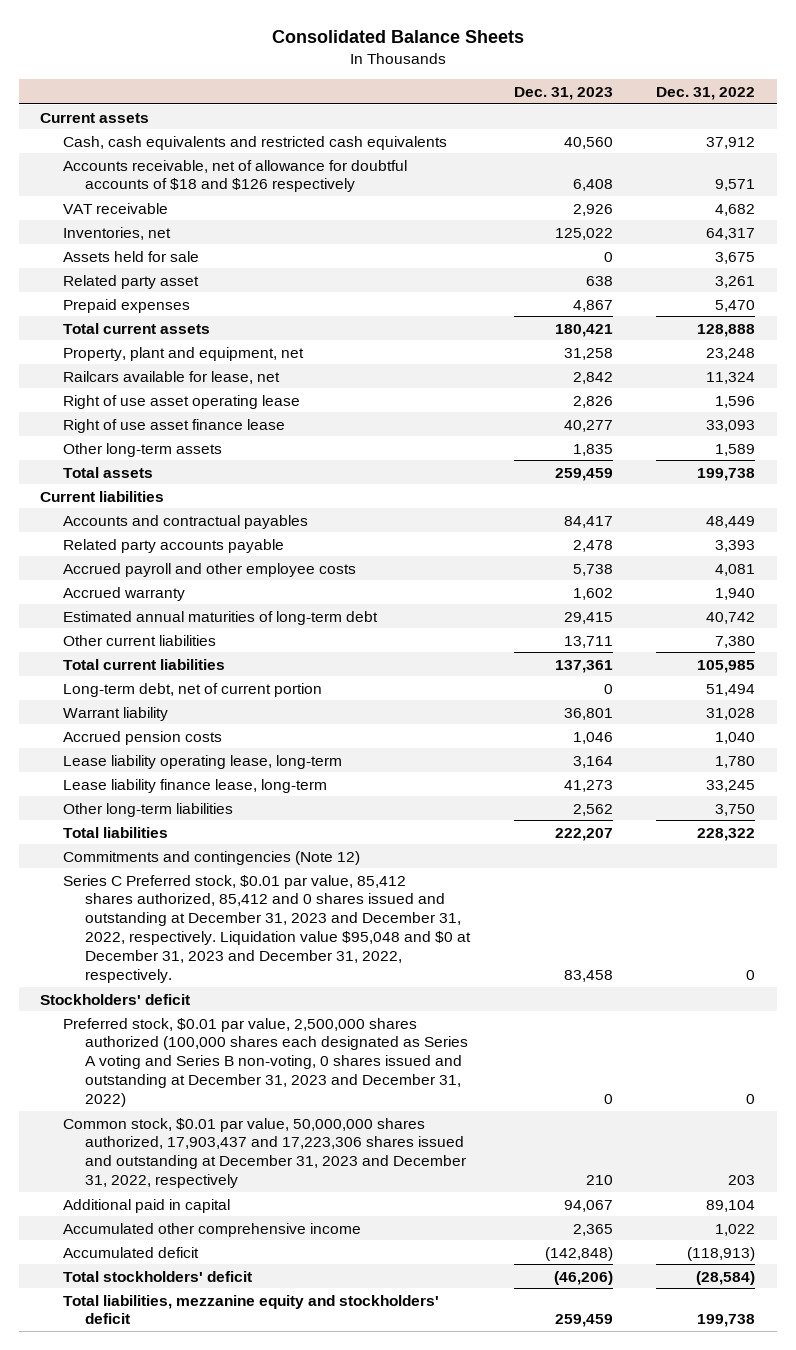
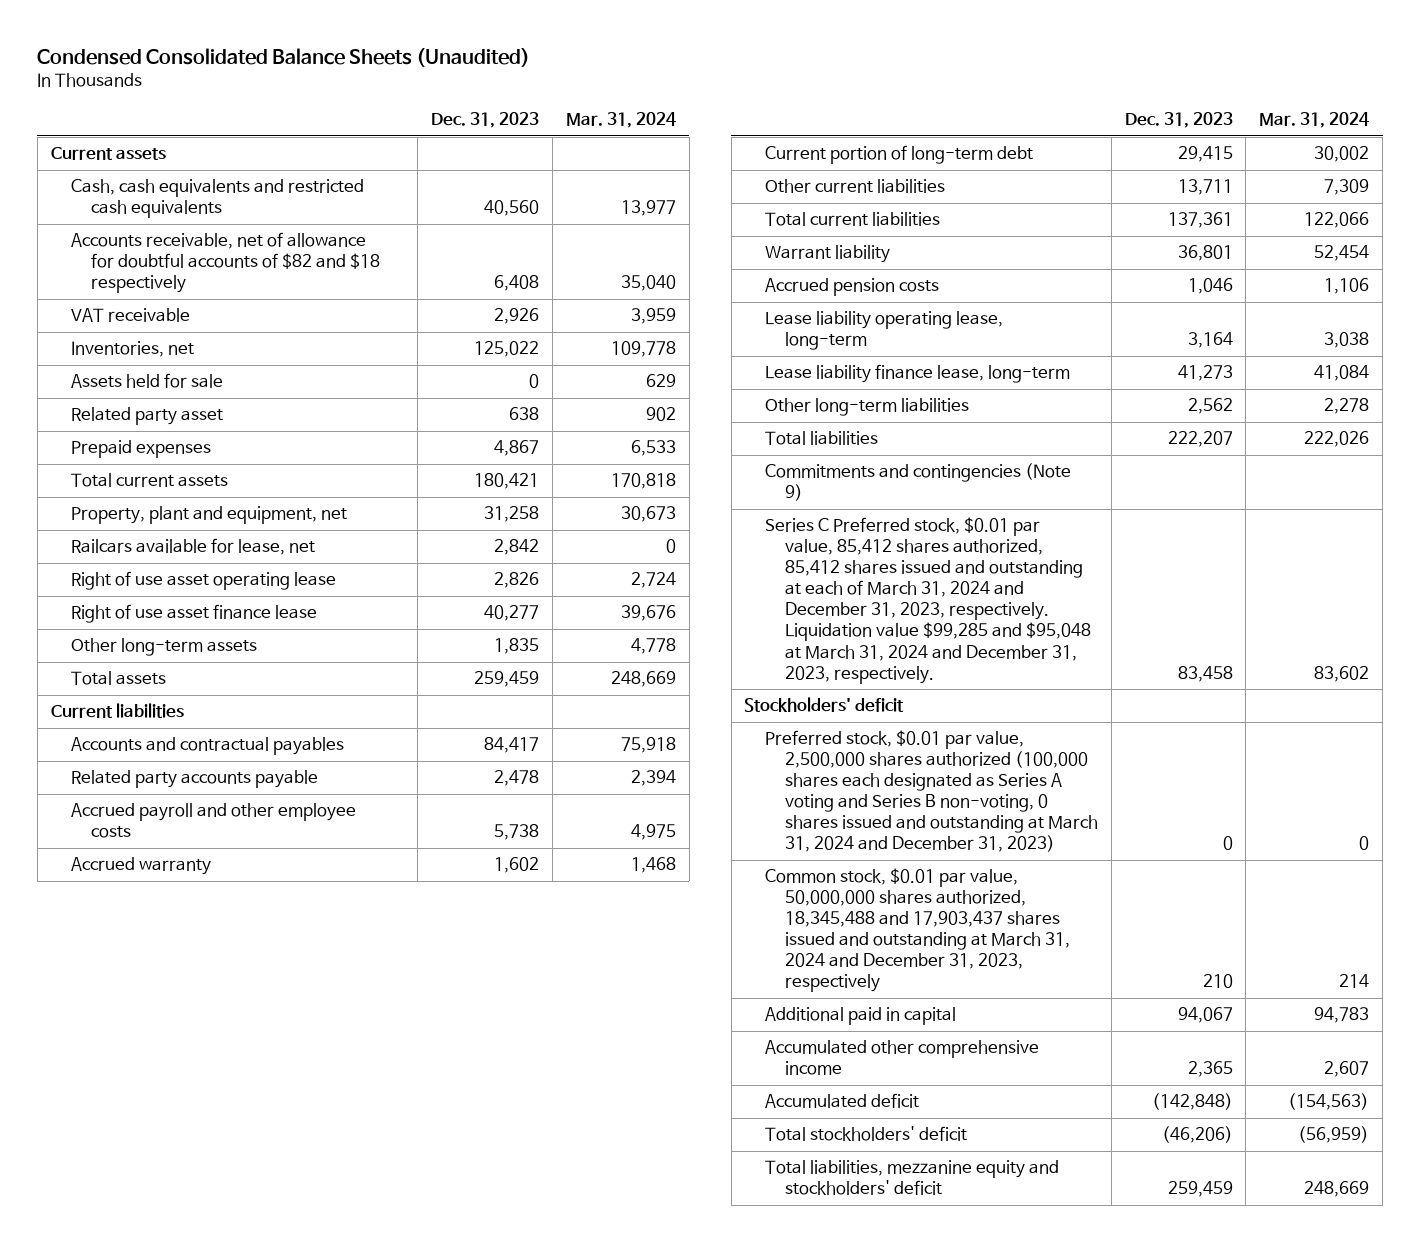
[271,29,524,43] Consolidated Balance Sheets -> [37,47,531,67] Condensed Consolidated Balance Sheets (Unaudited)
[656,87,756,101] Dec. 31, 2022 -> none
none -> [565,112,676,129] Mar. 31, 2024
[62,159,407,193] Accounts receivable, net of allowance for doubtful accounts of $18 and $126 respectively -> [71,232,381,294] Accounts receivable, net of allowance for doubtful accounts of $82 and $18 respectively
[62,610,378,625] Estimated annual maturities of long-term debt -> [764,145,1033,165] Current portion of long-term debt
[62,682,322,697] Long-term debt, net of current portion -> none
[62,850,360,865] Commitments and contingencies (Note 12) -> [764,463,1071,502] Commitments and contingencies (Note 9)
[62,874,472,984] Series C Preferred stock, $0.01 par value, 85,412 shares authorized, 85,412 and 0 shares issued and outstanding at December 31, 2023 and December 31, 2022, respectively. Liquidation value $95,048 and $0 at December 31, 2023 and December 31, 2022, respectively. -> [764,517,1091,684] Series C Preferred stock, $0.01 par value, 85,412 shares authorized, 85,412 shares issued and outstanding at each of March 31, 2024 and December 31, 2023, respectively. Liquidation value $99,285 and $95,048 at March 31, 2024 and December 31, 2023, respectively.
[62,1017,469,1108] Preferred stock, $0.01 par value, 2,500,000 shares authorized (100,000 shares each designated as Series A voting and Series B non-voting, 0 shares issued and outstanding at December 31, 2023 and December 31, 2022) -> [764,730,1098,853] Preferred stock, $0.01 par value, 2,500,000 shares authorized (100,000 shares each designated as Series A voting and Series B non-voting, 0 shares issued and outstanding at March 31, 2024 and December 31, 2023)
[62,1117,467,1189] Common stock, $0.01 par value, 50,000,000 shares authorized, 17,903,437 and 17,223,306 shares issued and outstanding at December 31, 2023 and December 31, 2022, respectively -> [764,868,1070,993] Common stock, $0.01 par value, 50,000,000 shares authorized, 18,345,488 and 17,903,437 shares issued and outstanding at March 31, 2024 and December 31, 2023, respectively

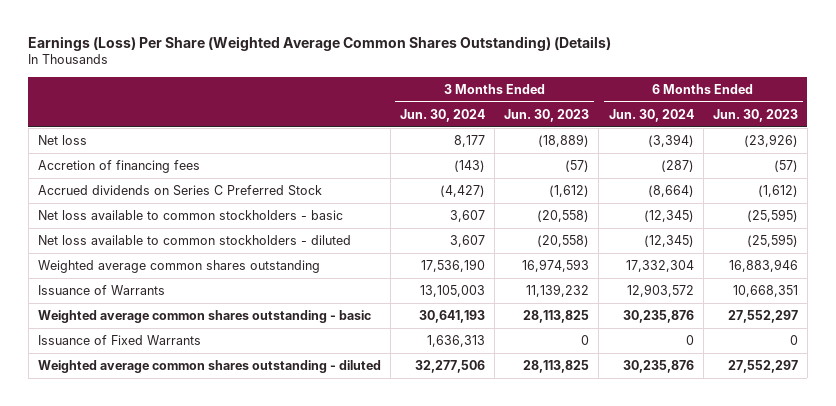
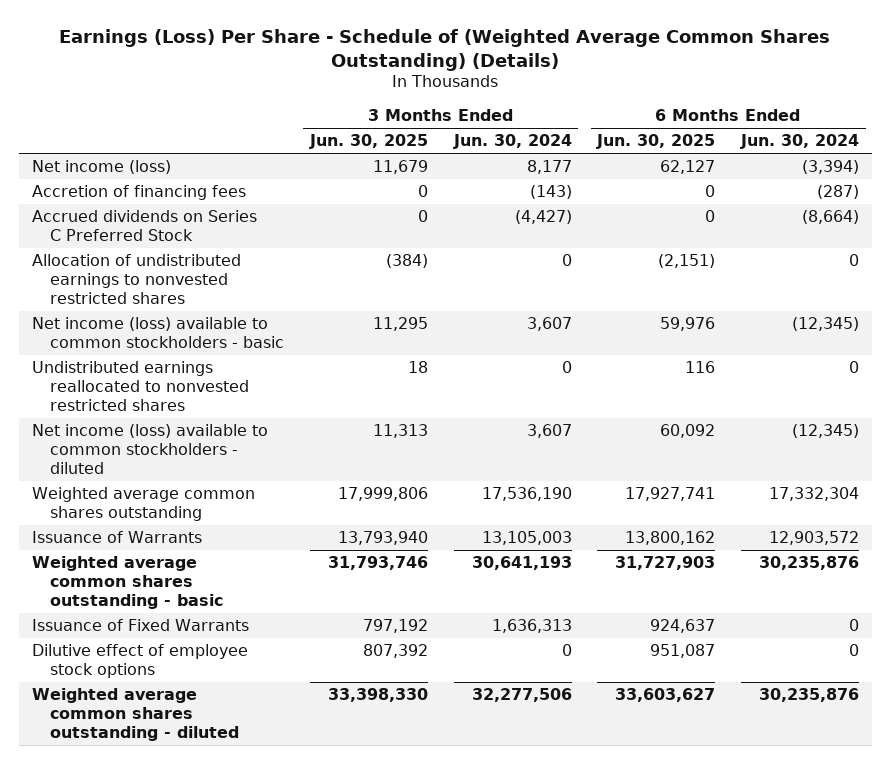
[28,35,612,51] Earnings (Loss) Per Share (Weighted Average Common Shares Outstanding) (Details) -> [59,28,831,71] Earnings (Loss) Per Share - Schedule of (Weighted Average Common Shares Outstanding) (Details)
[504,108,590,122] Jun. 30, 2023 -> none
[712,108,798,122] Jun. 30, 2023 -> none
none -> [308,134,428,150] Jun. 30, 2025
none -> [596,134,716,150] Jun. 30, 2025
[37,134,87,145] Net loss -> [31,160,171,175] Net income (loss)
none -> [31,254,241,305] Allocation of undistributed earnings to nonvested restricted shares
[37,209,343,220] Net loss available to common stockholders - basic -> [31,317,285,349] Net income (loss) available to common stockholders - basic
none -> [31,361,250,412] Undistributed earnings reallocated to nonvested restricted shares
[37,234,351,245] Net loss available to common stockholders - diluted -> [31,424,268,475] Net income (loss) available to common stockholders - diluted
none -> [31,644,248,679] Dilutive effect of employee stock options

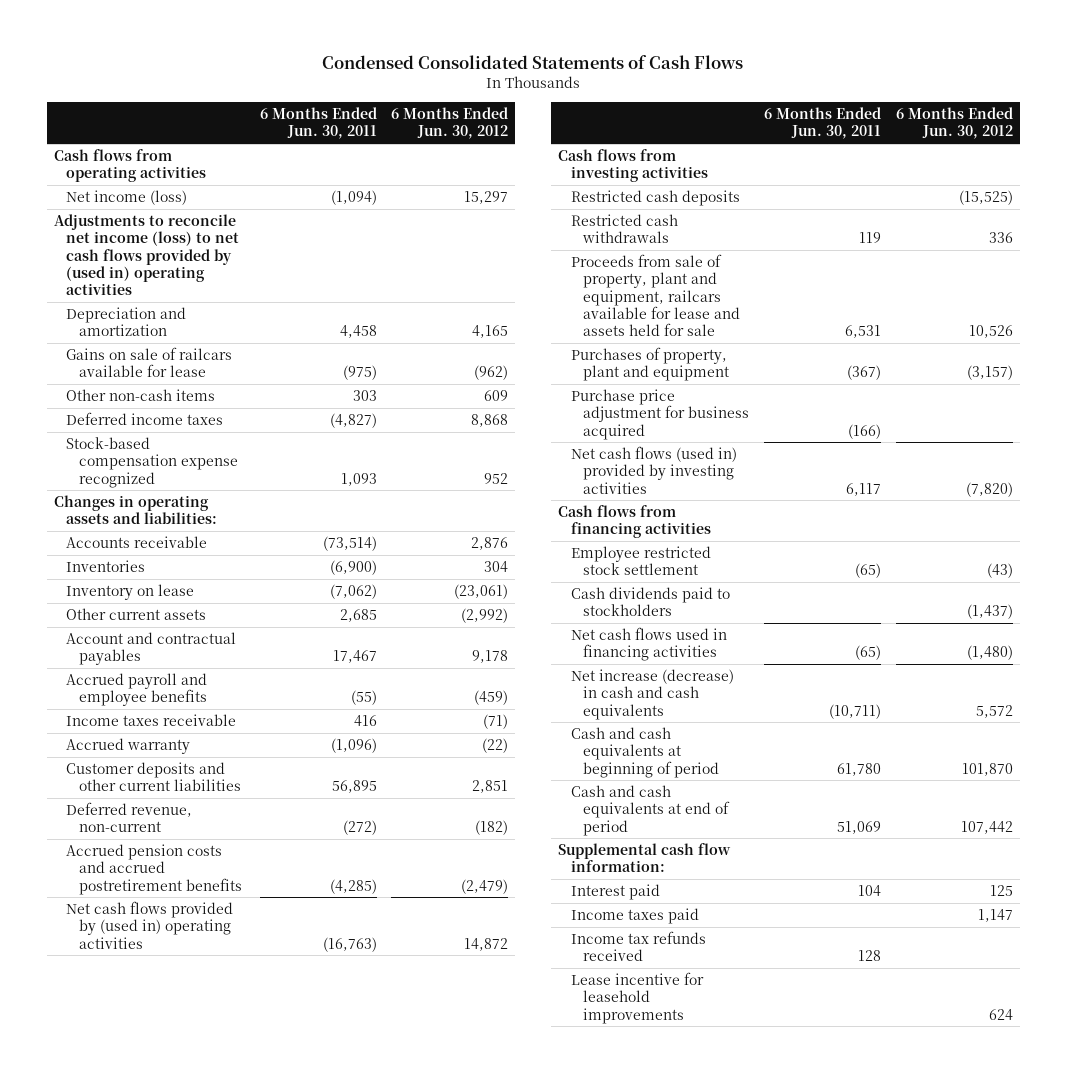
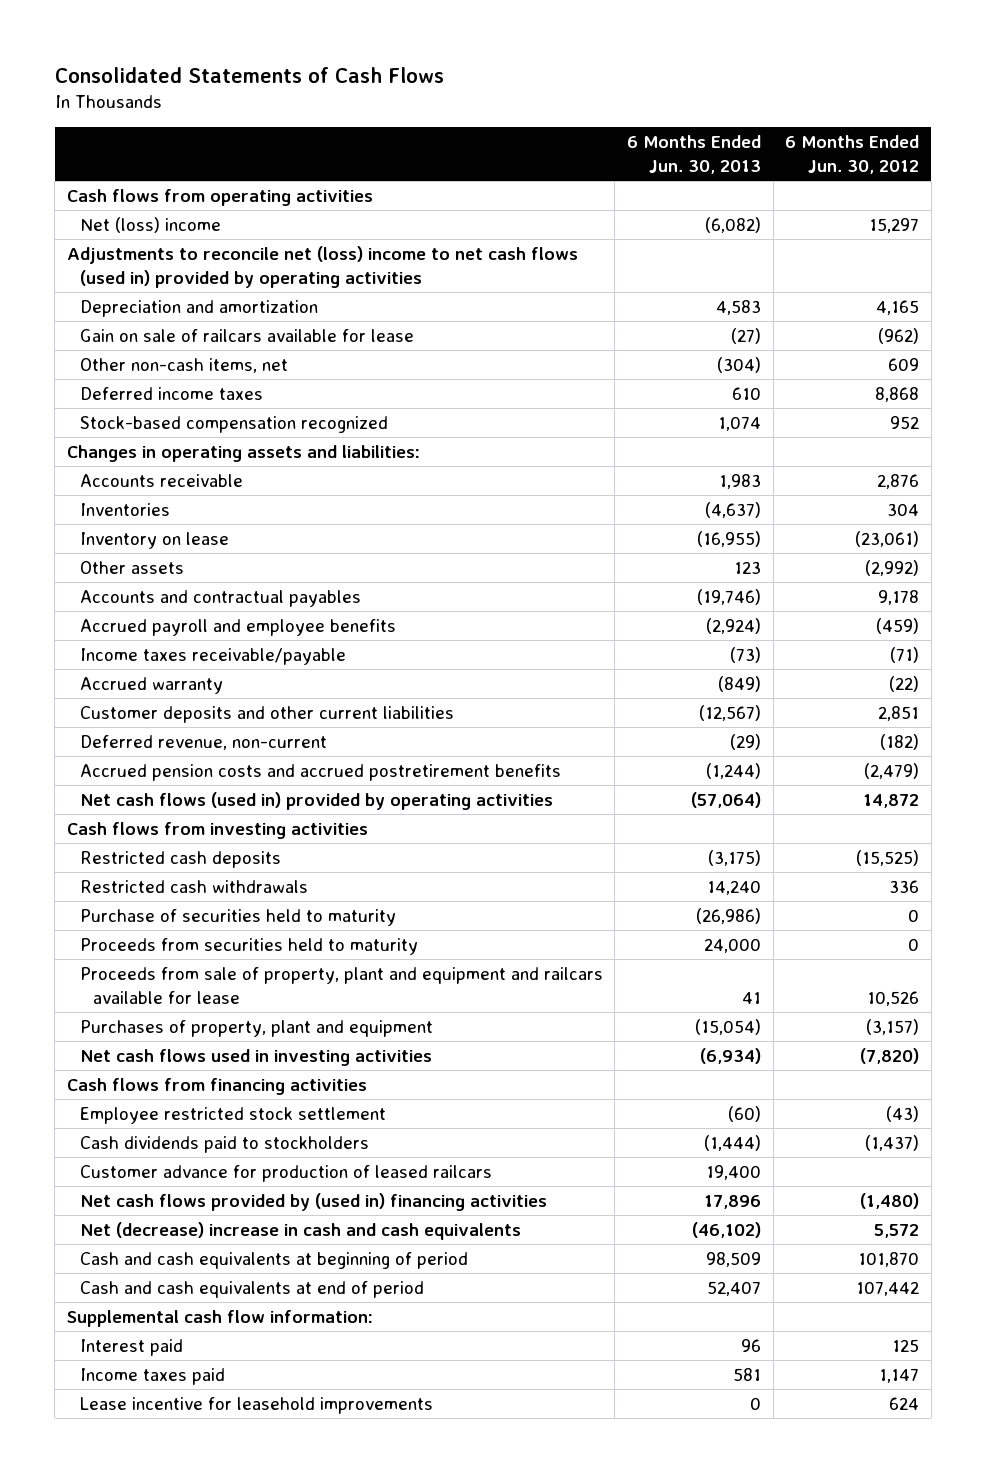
[322,54,744,69] Condensed Consolidated Statements of Cash Flows -> [54,67,444,84] Consolidated Statements of Cash Flows
[259,107,377,140] 6 Months Ended Jun. 30, 2011 -> none
none -> [626,134,761,174] 6 Months Ended Jun. 30, 2013
[66,190,188,206] Net income (loss) -> [79,216,221,233] Net (loss) income
[53,214,240,296] Adjustments to reconcile net income (loss) to net cash flows provided by (used in) operating activities -> [66,245,578,288] Adjustments to reconcile net (loss) income to net cash flows (used in) provided by operating activities
[66,347,233,378] Gains on sale of railcars available for lease -> [79,328,414,342] Gain on sale of railcars available for lease
[66,389,216,402] Other non-cash items -> [79,357,288,373] Other non-cash items, net
[66,437,238,488] Stock-based compensation expense recognized -> [79,415,388,433] Stock-based compensation recognized
[66,608,207,621] Other current assets -> [79,560,184,574] Other assets
[66,632,237,666] Account and contractual payables -> [79,589,361,607] Accounts and contractual payables
[66,714,237,727] Income taxes receivable -> [79,647,346,665] Income taxes receivable/payable
[66,901,234,949] Net cash flows provided by (used in) operating activities -> [79,791,553,810] Net cash flows (used in) provided by operating activities
none -> [79,908,396,926] Purchase of securities held to maturity
none -> [79,937,418,955] Proceeds from securities held to maturity
[570,254,741,337] Proceeds from sale of property, plant and equipment, railcars available for lease and assets held for sale -> [79,966,603,1004] Proceeds from sale of property, plant and equipment and railcars available for lease
[570,389,750,440] Purchase price adjustment for business acquired -> none
[570,446,737,494] Net cash flows (used in) provided by investing activities -> [79,1048,432,1066] Net cash flows used in investing activities
none -> [79,1164,492,1182] Customer advance for production of leased railcars
[570,627,727,662] Net cash flows used in financing activities -> [79,1192,547,1211] Net cash flows provided by (used in) financing activities
[570,669,734,720] Net increase (decrease) in cash and cash equivalents -> [79,1221,521,1240] Net (decrease) increase in cash and cash equivalents
[570,931,706,962] Income tax refunds received -> none

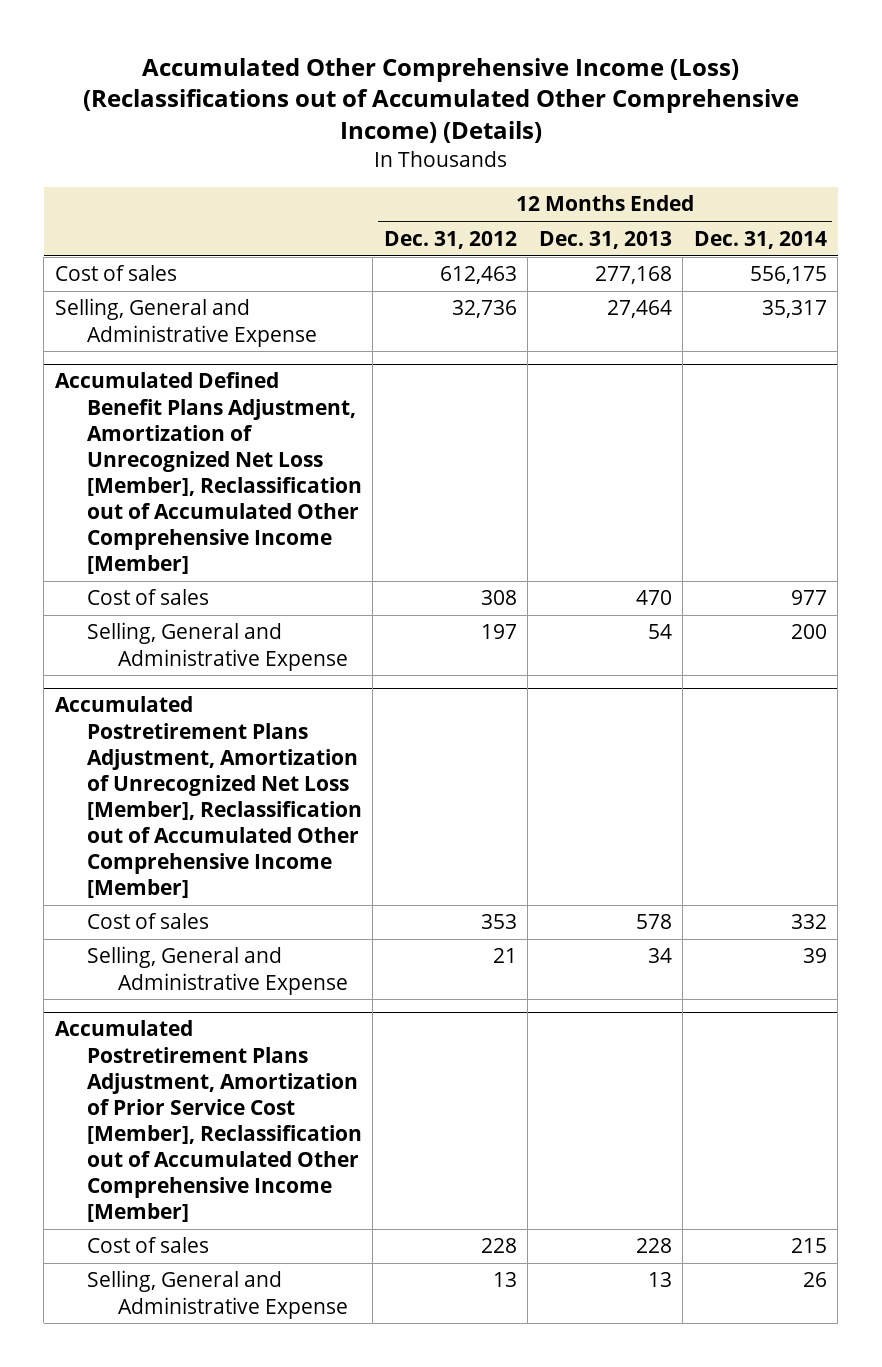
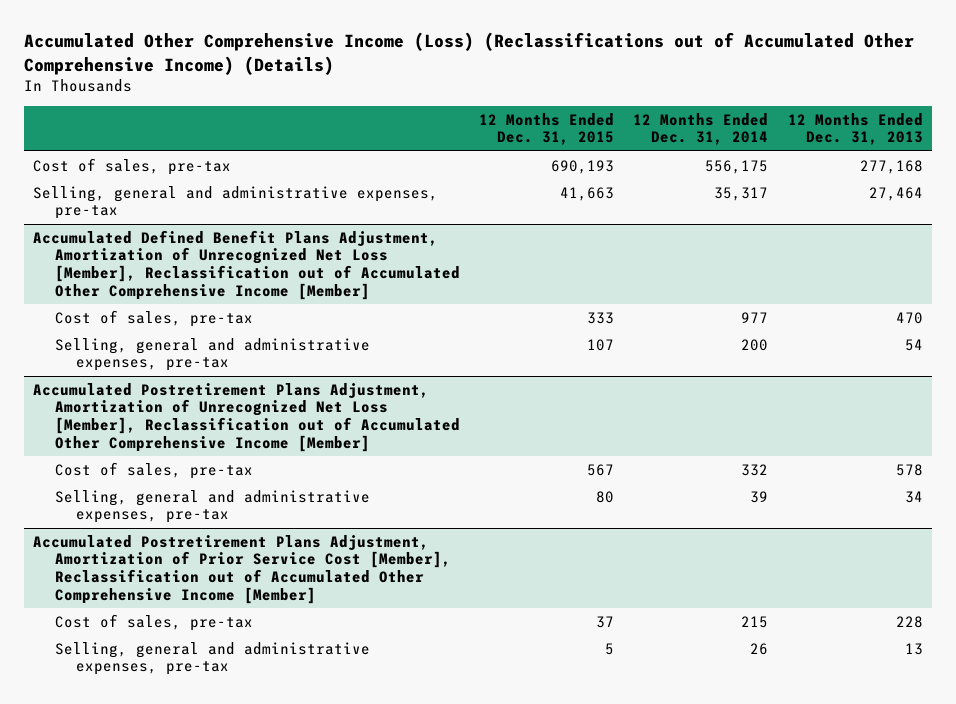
[383,230,517,249] Dec. 31, 2012 -> none
none -> [478,112,614,146] 12 Months Ended Dec. 31, 2015
[54,265,177,282] Cost of sales -> [33,157,232,175] Cost of sales, pre-tax
[54,298,317,347] Selling, General and Administrative Expense -> [33,185,439,220] Selling, general and administrative expenses, pre-tax
[86,589,209,606] Cost of sales -> [54,309,253,327] Cost of sales, pre-tax
[86,622,349,671] Selling, General and Administrative Expense -> [54,337,370,372] Selling, general and administrative expenses, pre-tax
[86,913,209,930] Cost of sales -> [54,461,253,479] Cost of sales, pre-tax
[86,946,349,995] Selling, General and Administrative Expense -> [54,489,370,524] Selling, general and administrative expenses, pre-tax
[86,1237,209,1254] Cost of sales -> [54,613,253,631] Cost of sales, pre-tax
[86,1270,349,1319] Selling, General and Administrative Expense -> [54,641,370,676] Selling, general and administrative expenses, pre-tax

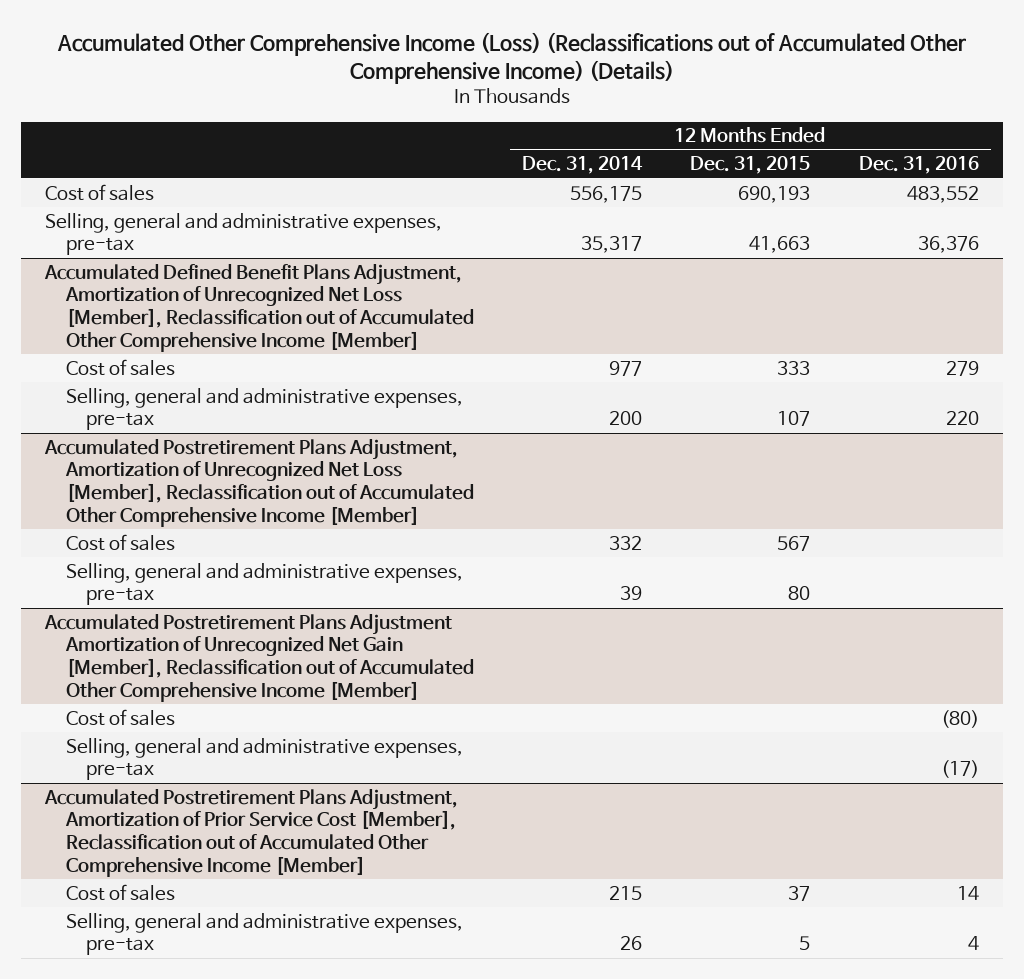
[787,112,923,146] 12 Months Ended Dec. 31, 2013 -> none
none -> [858,156,979,175] Dec. 31, 2016
[33,157,232,175] Cost of sales, pre-tax -> [45,183,155,201] Cost of sales
[54,309,253,327] Cost of sales, pre-tax -> [65,358,175,376] Cost of sales
[54,461,253,479] Cost of sales, pre-tax -> [65,533,175,551] Cost of sales
none -> [44,613,474,702] Accumulated Postretirement Plans Adjustment Amortization of Unrecognized Net Gain [Member], Reclassification out of Accumulated Other Comprehensive Income [Member]
none -> [65,708,175,726] Cost of sales
none -> [65,737,463,781] Selling, general and administrative expenses, pre-tax
[54,613,253,631] Cost of sales, pre-tax -> [65,883,175,901] Cost of sales

